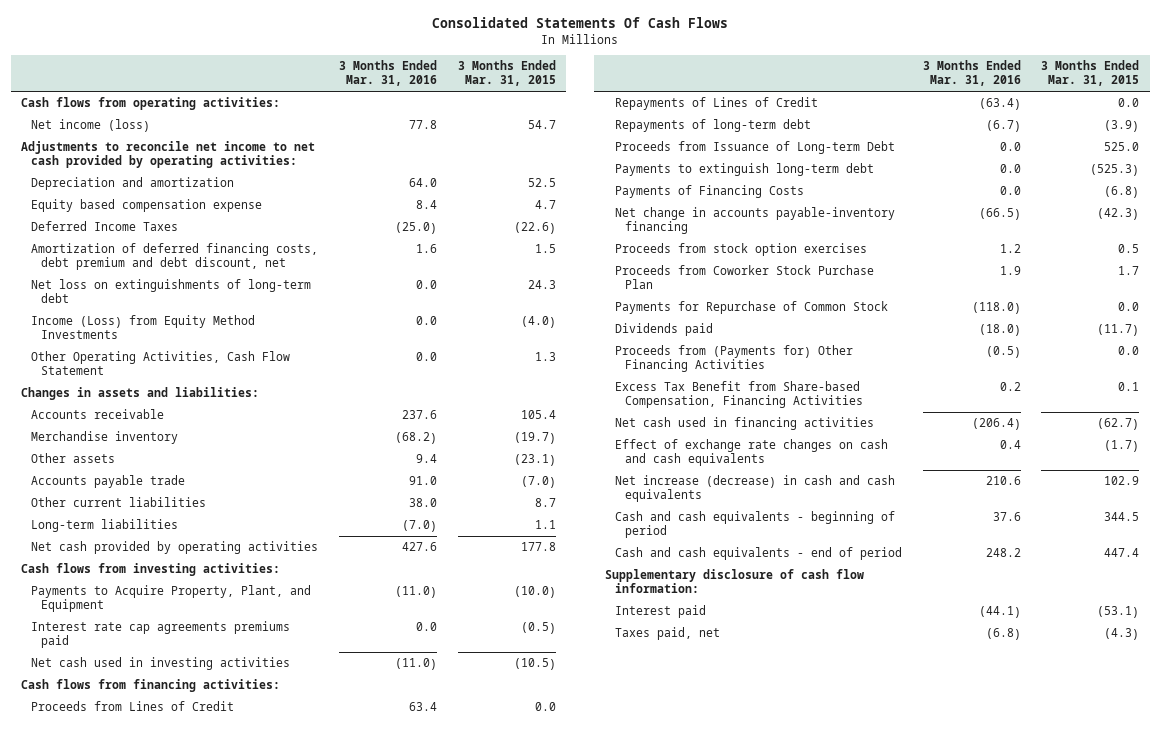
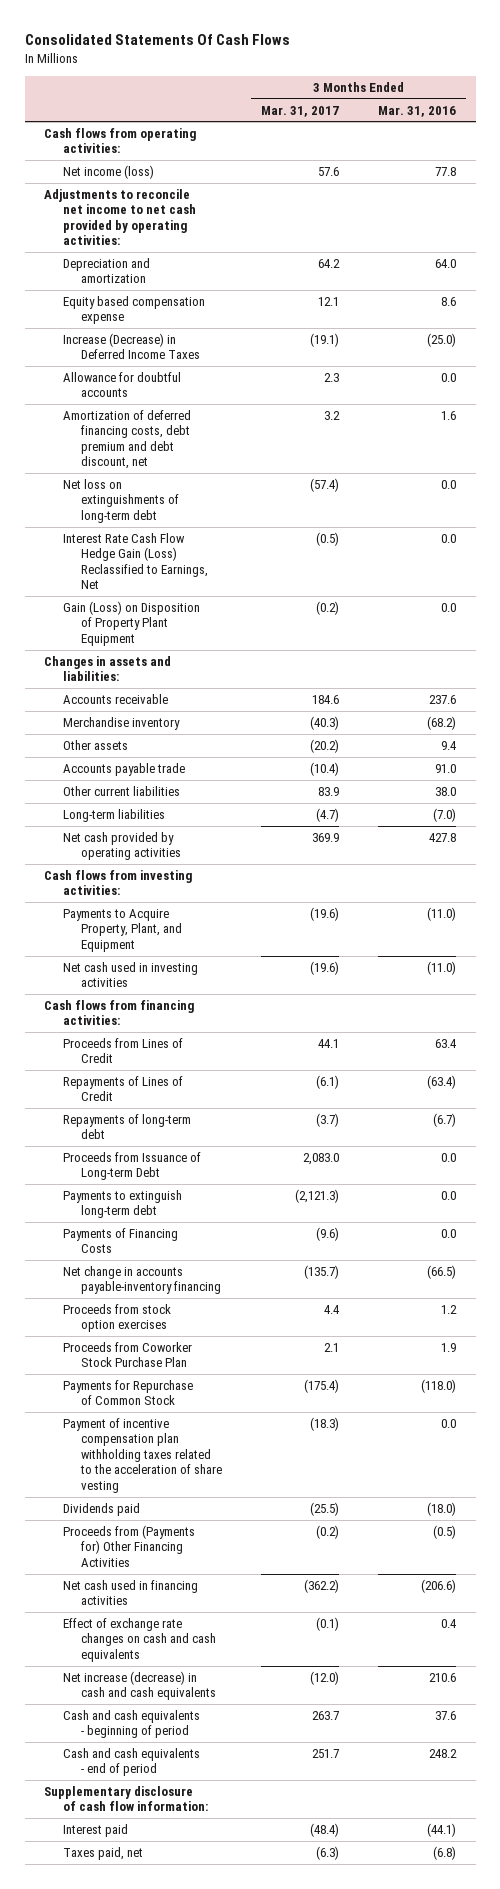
[457,60,556,87] 3 Months Ended Mar. 31, 2015 -> none
none -> [261,105,340,117] Mar. 31, 2017
[415,200,437,210] 8.4 -> [441,297,457,307] 8.6
[31,221,179,232] Deferred Income Taxes -> [62,333,200,360] Increase (Decrease) in Deferred Income Taxes
none -> [62,372,181,398] Allowance for doubtful accounts
[31,315,256,340] Income (Loss) from Equity Method Investments -> none
[31,351,291,376] Other Operating Activities, Cash Flow Statement -> none
none -> [62,533,208,590] Interest Rate Cash Flow Hedge Gain (Loss) Reclassified to Earnings, Net
none -> [62,601,200,646] Gain (Loss) on Disposition of Property Plant Equipment
[401,542,437,552] 427.6 -> [429,833,457,843] 427.8
[31,621,291,649] Interest rate cap agreements premiums paid -> none
none -> [62,1418,222,1493] Payment of incentive compensation plan withholding taxes related to the acceleration of share vesting
[614,381,863,409] Excess Tax Benefit from Share-based Compensation, Financing Activities -> none
[971,418,1021,431] (206.4) -> [421,1579,457,1594] (206.6)

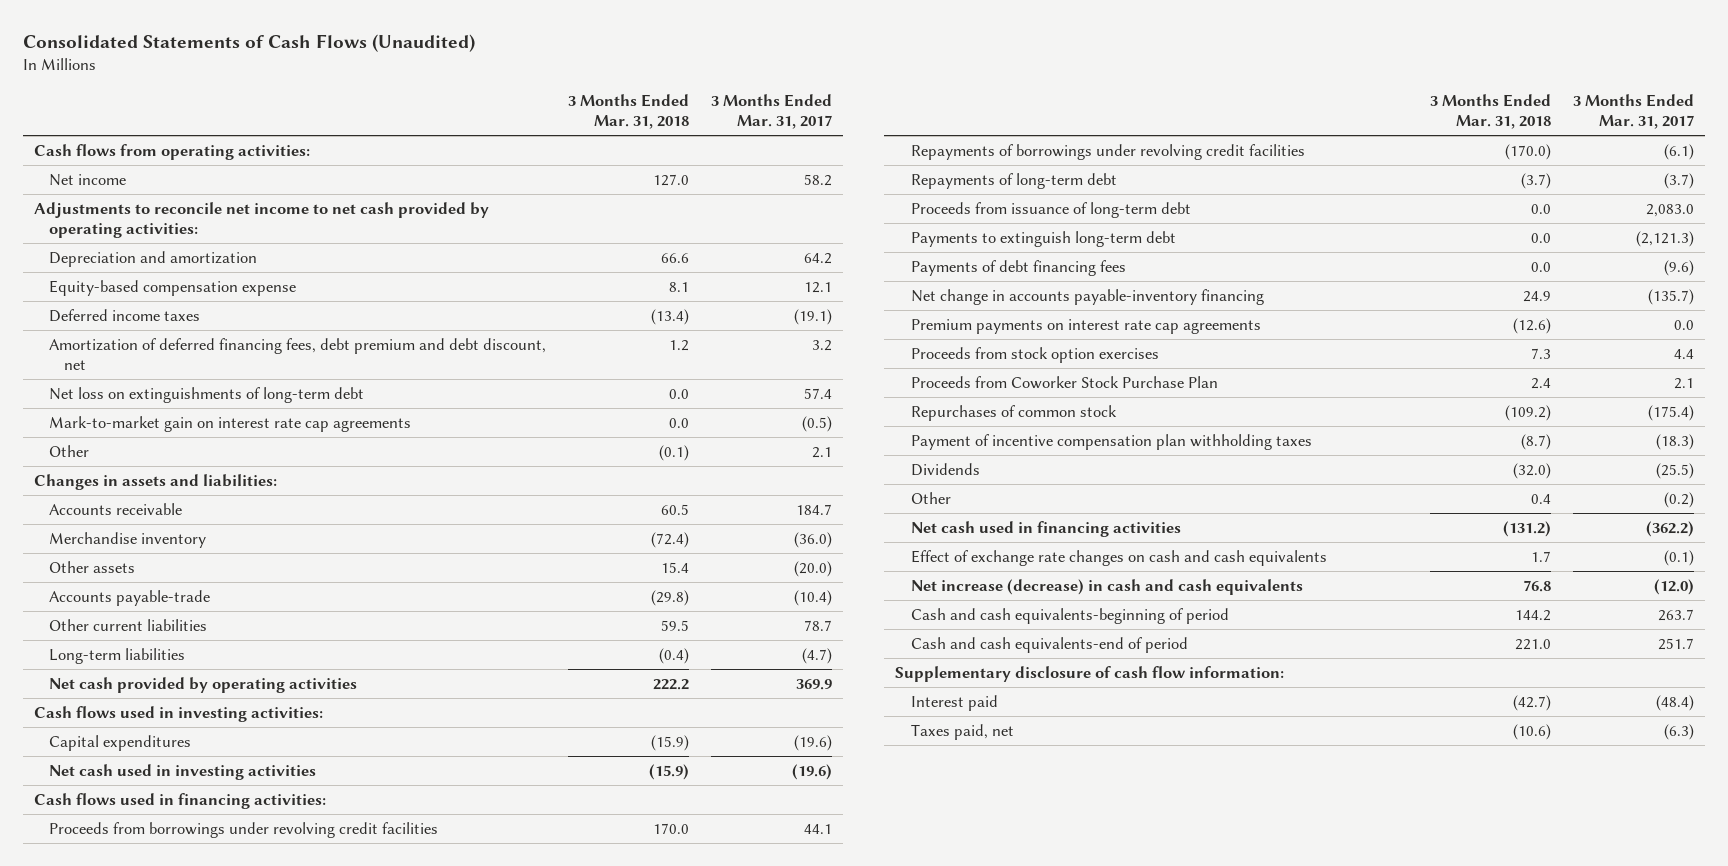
[24,34,290,46] Consolidated Statements Of Cash Flows -> [22,33,475,52] Consolidated Statements of Cash Flows (Unaudited)
[378,105,457,117] Mar. 31, 2016 -> none
none -> [568,94,690,129] 3 Months Ended Mar. 31, 2018
[62,165,154,180] Net income (loss) -> [48,174,126,187] Net income
[318,167,340,177] 57.6 -> [804,174,833,187] 58.2
[62,372,181,398] Allowance for doubtful accounts -> none
[62,533,208,590] Interest Rate Cash Flow Hedge Gain (Loss) Reclassified to Earnings, Net -> none
[62,601,200,646] Gain (Loss) on Disposition of Property Plant Equipment -> none
[62,296,205,325] Equity based compensation expense -> [48,280,296,297] Equity-based compensation expense
[62,333,200,360] Increase (Decrease) in Deferred Income Taxes -> [48,309,200,323] Deferred income taxes
[62,410,191,470] Amortization of deferred financing costs, debt premium and debt discount, net -> [48,338,546,370] Amortization of deferred financing fees, debt premium and debt discount, net
[310,478,340,493] (57.4) -> [804,388,833,400] 57.4
none -> [48,416,411,433] Mark-to-market gain on interest rate cap agreements
none -> [48,445,89,458] Other
[312,695,340,705] 184.6 -> [796,504,833,516] 184.7
[310,716,340,731] (40.3) -> [794,532,833,549] (36.0)
[310,739,340,754] (20.2) -> [794,561,833,578] (20.0)
[62,763,185,777] Accounts payable trade -> [48,590,210,607] Accounts payable-trade
[318,787,340,797] 83.9 -> [804,620,833,632] 78.7
[44,870,193,896] Cash flows from investing activities: -> [33,706,323,723] Cash flows used in investing activities:
[62,909,182,952] Payments to Acquire Property, Plant, and Equipment -> [48,735,191,752] Capital expenditures
[44,1000,195,1026] Cash flows from financing activities: -> [33,793,326,810] Cash flows used in financing activities:
[62,1038,183,1064] Proceeds from Lines of Credit -> [48,822,438,839] Proceeds from borrowings under revolving credit facilities
[62,1076,183,1102] Repayments of Lines of Credit -> [910,144,1305,161] Repayments of borrowings under revolving credit facilities
[62,1152,201,1181] Proceeds from Issuance of Long-term Debt -> [910,202,1191,219] Proceeds from issuance of long-term debt
[62,1228,178,1254] Payments of Financing Costs -> [910,260,1126,277] Payments of debt financing fees
none -> [910,319,1261,335] Premium payments on interest rate cap agreements
[62,1380,193,1406] Payments for Repurchase of Common Stock -> [910,405,1117,422] Repurchases of common stock
[62,1418,222,1493] Payment of incentive compensation plan withholding taxes related to the acceleration of share vesting -> [910,434,1312,451] Payment of incentive compensation plan withholding taxes
[62,1503,140,1517] Dividends paid -> [910,463,980,477] Dividends
[62,1525,195,1567] Proceeds from (Payments for) Other Financing Activities -> [910,492,951,505] Other
[62,1710,200,1739] Cash and cash equivalents - beginning of period -> [910,608,1229,625] Cash and cash equivalents-beginning of period
[62,1748,200,1777] Cash and cash equivalents - end of period -> [910,637,1188,654] Cash and cash equivalents-end of period

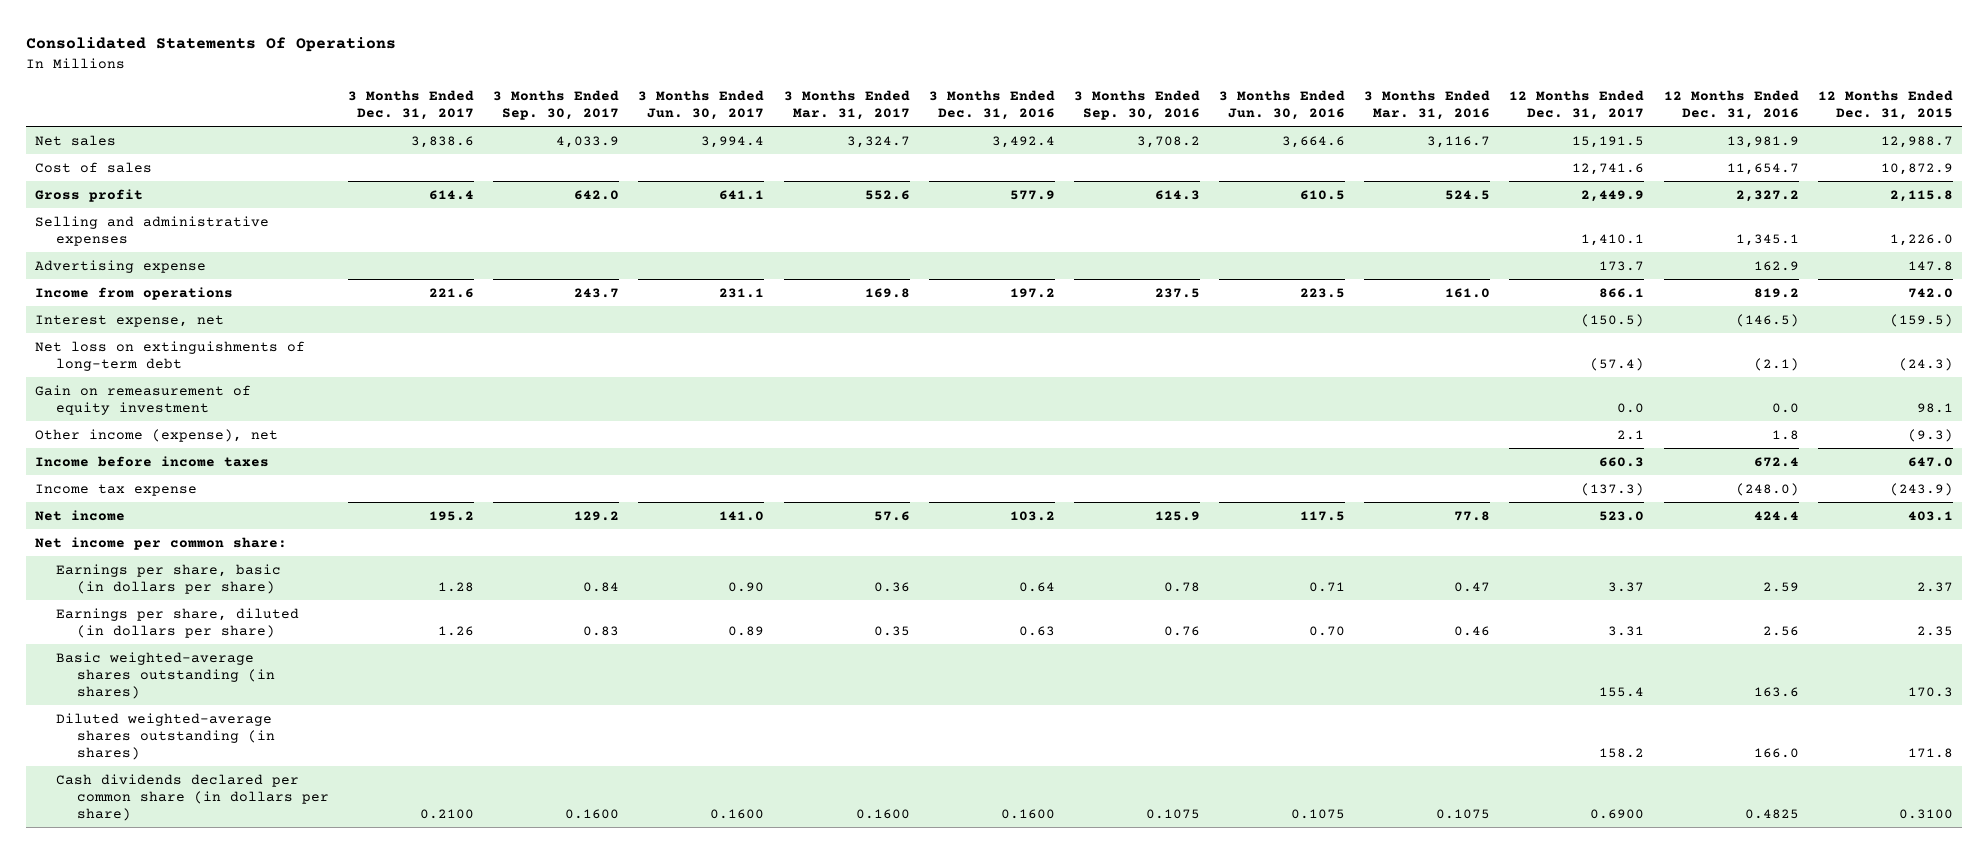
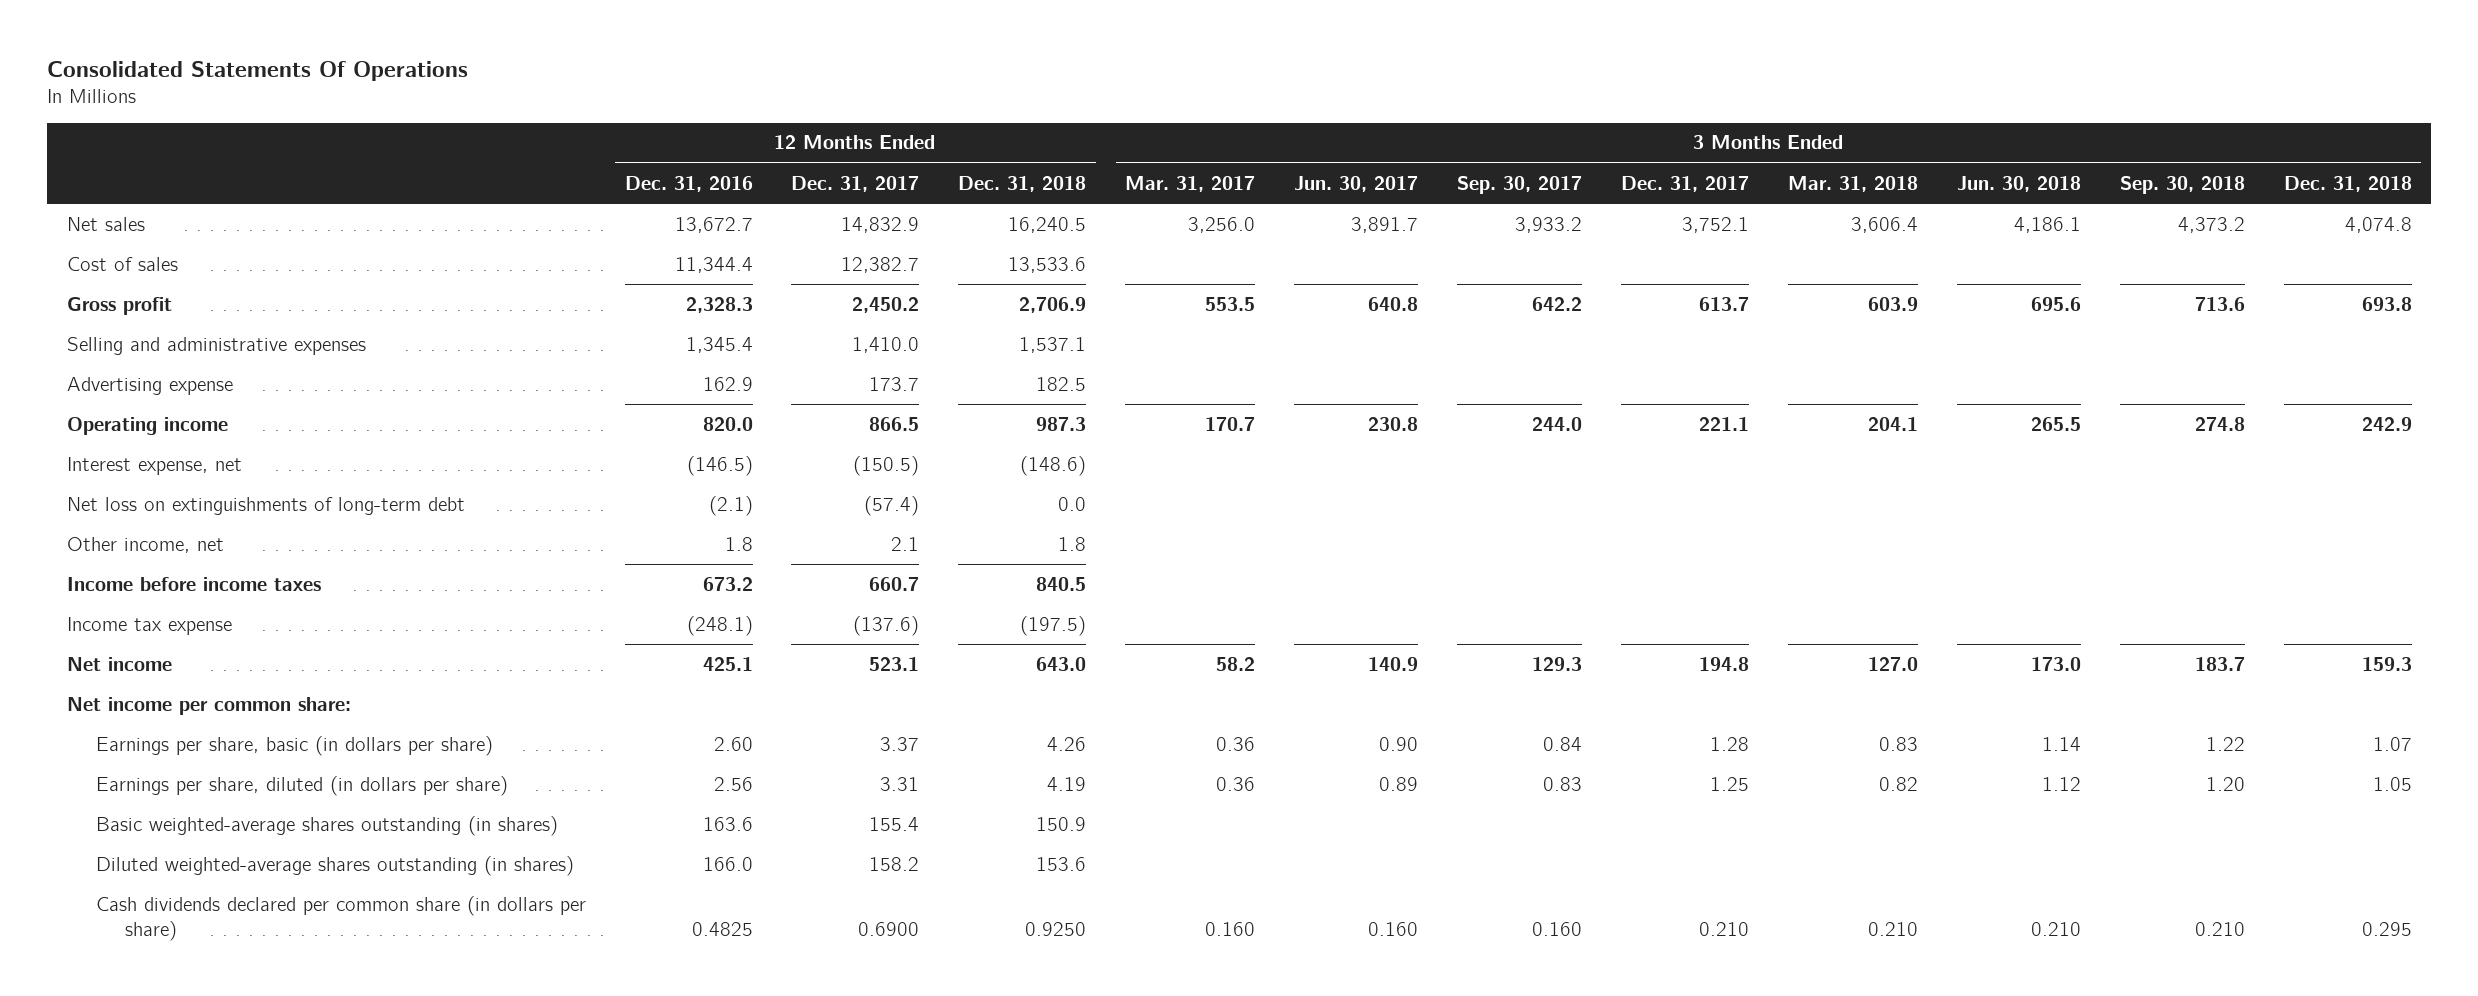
[928,90,1055,121] 3 Months Ended Dec. 31, 2016 -> none
[1073,90,1200,121] 3 Months Ended Sep. 30, 2016 -> none
[1219,90,1346,121] 3 Months Ended Jun. 30, 2016 -> none
[1364,90,1491,121] 3 Months Ended Mar. 31, 2016 -> none
[1817,90,1953,121] 12 Months Ended Dec. 31, 2015 -> none
none -> [958,175,1087,192] Dec. 31, 2018
none -> [1787,175,1918,192] Mar. 31, 2018
none -> [1956,175,2081,192] Jun. 30, 2018
none -> [2119,175,2245,194] Sep. 30, 2018
none -> [2283,175,2412,192] Dec. 31, 2018
[410,135,474,148] 3,838.6 -> [1681,216,1749,233] 3,752.1
[556,135,620,148] 4,033.9 -> [1515,216,1583,233] 3,933.2
[701,135,765,148] 3,994.4 -> [1351,216,1419,233] 3,891.7
[846,135,910,148] 3,324.7 -> [1188,216,1256,233] 3,256.0
[1572,135,1645,148] 15,191.5 -> [841,216,920,233] 14,832.9
[1726,135,1799,148] 13,981.9 -> [674,216,753,233] 13,672.7
[1572,162,1645,175] 12,741.6 -> [841,256,920,273] 12,382.7
[1726,162,1799,175] 11,654.7 -> [674,256,753,273] 11,344.4
[428,189,474,200] 614.4 -> [1698,296,1749,311] 613.7
[574,189,620,200] 642.0 -> [1532,296,1583,311] 642.2
[719,189,765,200] 641.1 -> [1368,296,1419,311] 640.8
[864,189,910,200] 552.6 -> [1205,296,1256,311] 553.5
[1581,189,1645,202] 2,449.9 -> [852,296,920,313] 2,450.2
[1735,189,1799,202] 2,327.2 -> [685,296,753,313] 2,328.3
[1581,233,1645,246] 1,410.1 -> [852,336,920,353] 1,410.0
[1735,233,1799,246] 1,345.1 -> [685,336,753,353] 1,345.4
[35,286,234,300] Income from operations -> [66,416,228,435] Operating income
[428,287,474,298] 221.6 -> [1698,416,1749,431] 221.1
[574,287,620,298] 243.7 -> [1532,416,1583,431] 244.0
[719,287,765,298] 231.1 -> [1368,416,1419,431] 230.8
[864,287,910,298] 169.8 -> [1205,416,1256,431] 170.7
[1599,287,1645,298] 866.1 -> [869,416,920,431] 866.5
[1753,287,1799,298] 819.2 -> [702,416,753,431] 820.0
[35,384,252,415] Gain on remeasurement of equity investment -> none
[35,428,279,442] Other income (expense), net -> [66,536,224,553] Other income, net
[1599,456,1645,467] 660.3 -> [869,576,920,591] 660.7
[1753,456,1799,467] 672.4 -> [702,576,753,591] 673.2
[1581,482,1645,496] (137.3) -> [853,615,920,636] (137.6)
[1735,482,1799,496] (248.0) -> [686,615,753,636] (248.1)
[428,510,474,521] 195.2 -> [1698,656,1749,671] 194.8
[574,510,620,521] 129.2 -> [1532,656,1583,671] 129.3
[719,510,765,521] 141.0 -> [1368,656,1419,671] 140.9
[873,510,910,521] 57.6 -> [1216,656,1256,671] 58.2
[1599,510,1645,521] 523.0 -> [869,656,920,671] 523.1
[1753,510,1799,521] 424.4 -> [702,656,753,671] 425.1
[1762,581,1799,592] 2.59 -> [713,736,753,751] 2.60
[437,625,474,636] 1.26 -> [1709,776,1749,791] 1.25
[873,625,910,636] 0.35 -> [1216,776,1256,791] 0.36
[419,808,474,819] 0.2100 -> [1698,921,1749,936] 0.210
[565,808,620,819] 0.1600 -> [1532,921,1583,936] 0.160
[710,808,765,819] 0.1600 -> [1368,921,1419,936] 0.160
[855,808,910,819] 0.1600 -> [1205,921,1256,936] 0.160

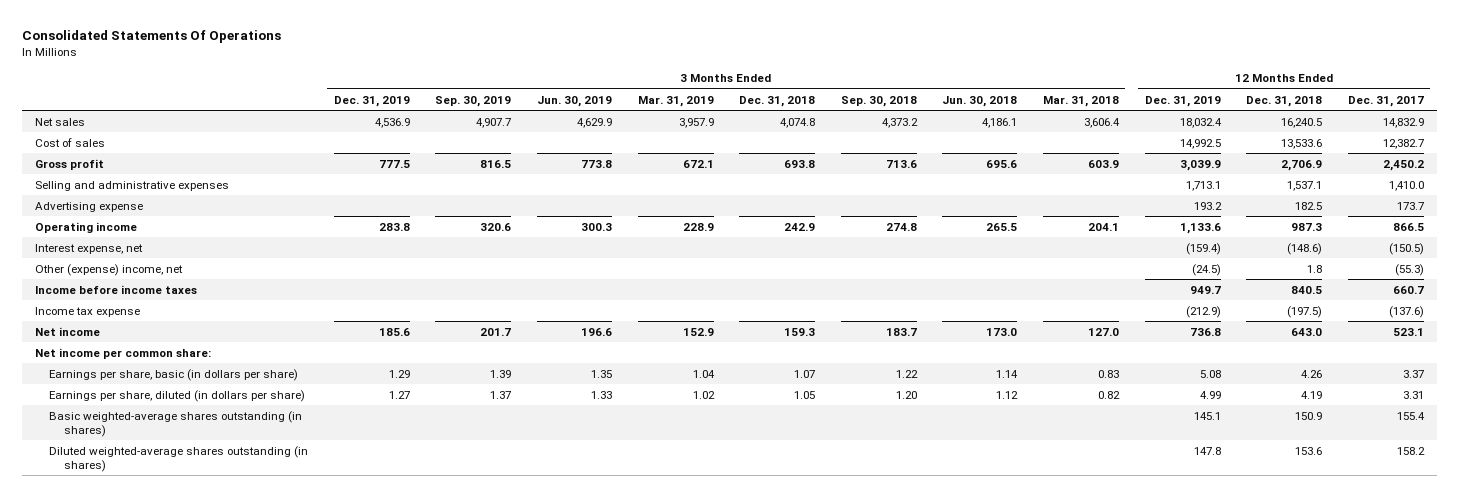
[624,175,753,192] Dec. 31, 2016 -> none
[1125,175,1256,192] Mar. 31, 2017 -> none
[1294,175,1419,192] Jun. 30, 2017 -> none
[1457,175,1583,194] Sep. 30, 2017 -> none
[1620,175,1749,192] Dec. 31, 2017 -> none
none -> [333,95,410,107] Dec. 31, 2019
none -> [435,95,512,107] Sep. 30, 2019
none -> [537,95,613,107] Jun. 30, 2019
none -> [637,95,714,107] Mar. 31, 2019
none -> [1144,95,1221,107] Dec. 31, 2019
[66,496,465,515] Net loss on extinguishments of long-term debt -> none
[66,536,224,553] Other income, net -> [34,263,183,276] Other (expense) income, net
[891,536,920,551] 2.1 -> [1394,263,1424,276] (55.3)
[95,895,586,941] Cash dividends declared per common share (in dollars per share) -> none

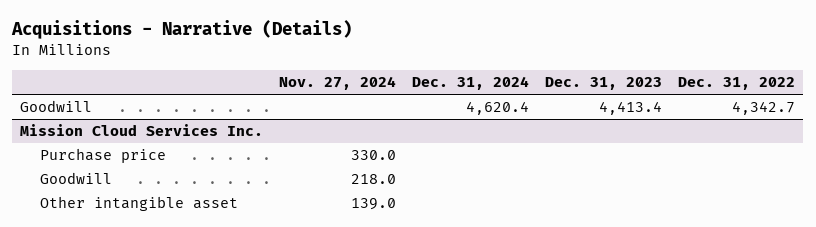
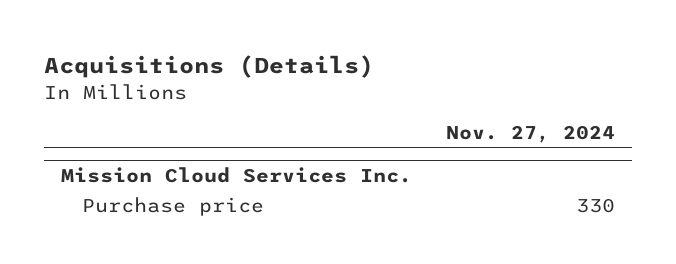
[11,20,353,40] Acquisitions - Narrative (Details) -> [44,55,375,79] Acquisitions (Details)
[412,76,530,91] Dec. 31, 2024 -> none
[545,77,663,91] Dec. 31, 2023 -> none
[678,77,796,91] Dec. 31, 2022 -> none
[20,100,93,113] Goodwill -> none
[39,172,112,185] Goodwill -> none
[39,196,238,212] Other intangible asset -> none
[351,150,397,161] 330.0 -> [576,197,616,213] 330

